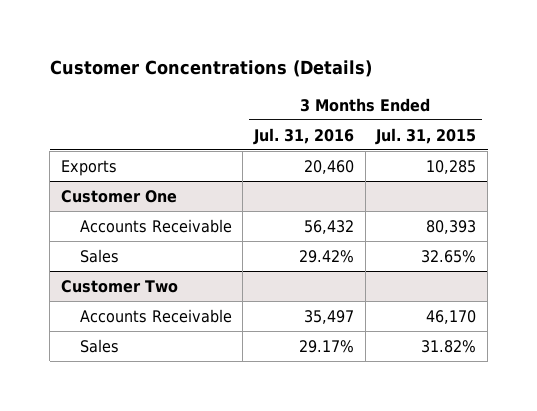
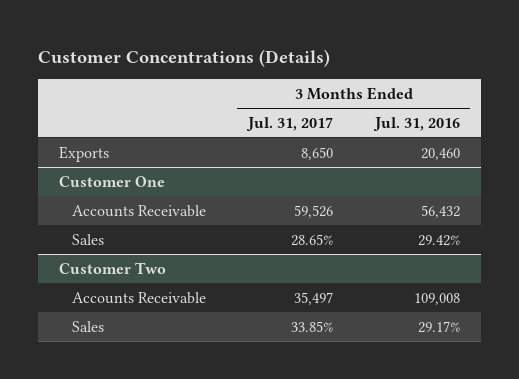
[375,127,477,145] Jul. 31, 2015 -> none
none -> [245,116,333,131] Jul. 31, 2017
[304,309,355,324] 35,497 -> [413,292,460,305] 109,008

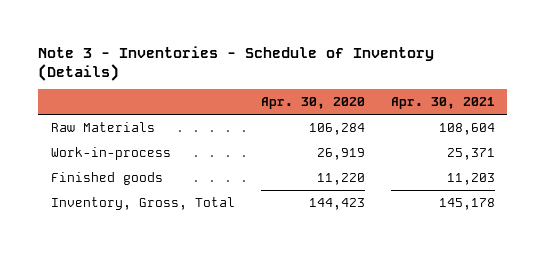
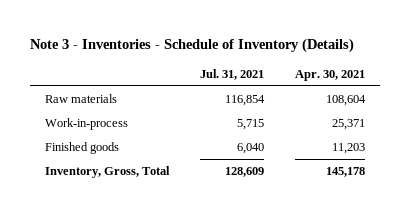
[260,97,365,110] Apr. 30, 2020 -> none
none -> [199,68,264,80] Jul. 31, 2021
[51,121,156,132] Raw Materials -> [45,94,118,104] Raw materials

